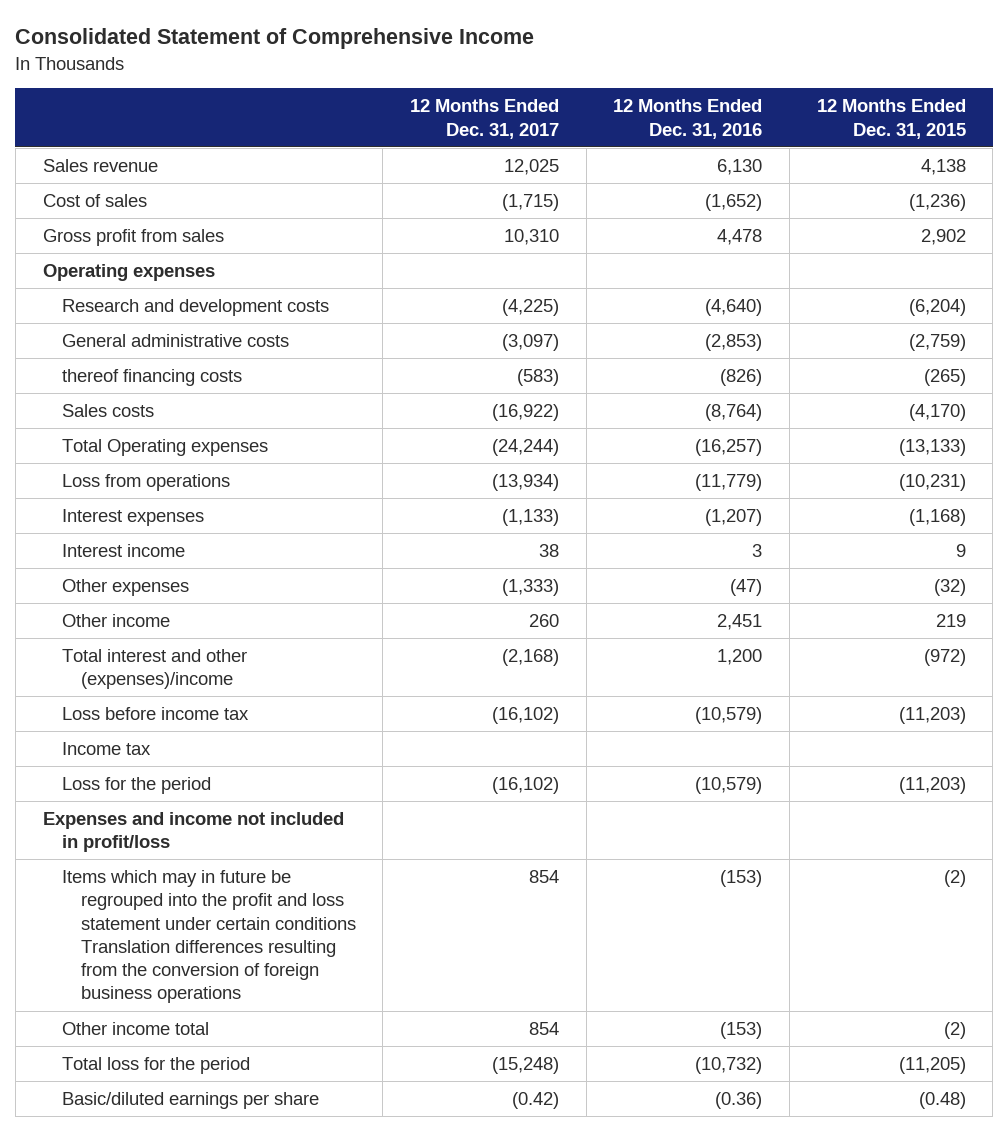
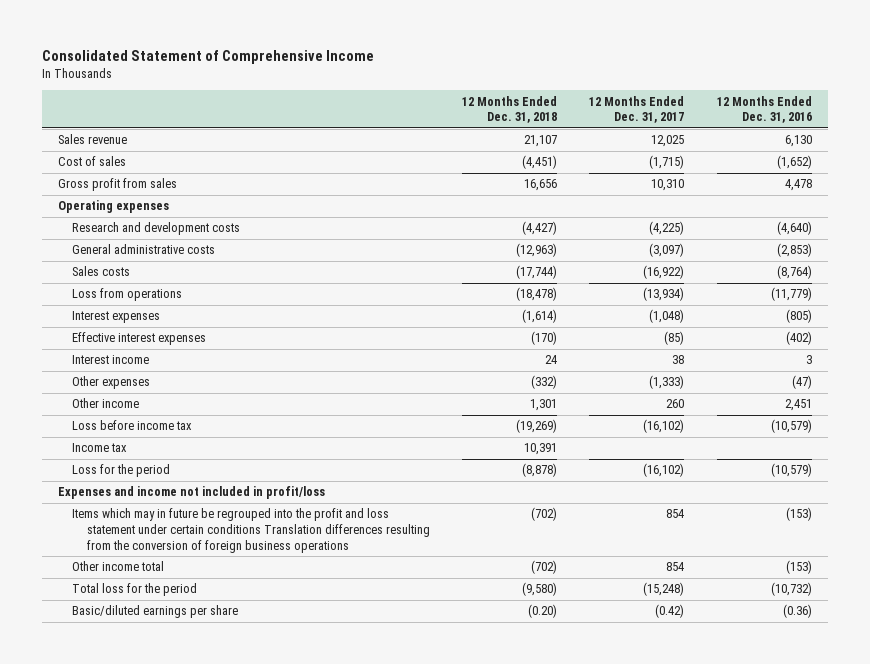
[816,99,966,139] 12 Months Ended Dec. 31, 2015 -> none
none -> [462,95,558,124] 12 Months Ended Dec. 31, 2018
[61,369,242,387] thereof financing costs -> none
[61,439,268,457] Total Operating expenses -> none
[501,509,559,527] (1,133) -> [649,309,685,324] (1,048)
[705,509,763,527] (1,207) -> [785,309,812,324] (805)
none -> [72,332,207,346] Effective interest expenses
[61,649,247,690] Total interest and other (expenses)/income -> none

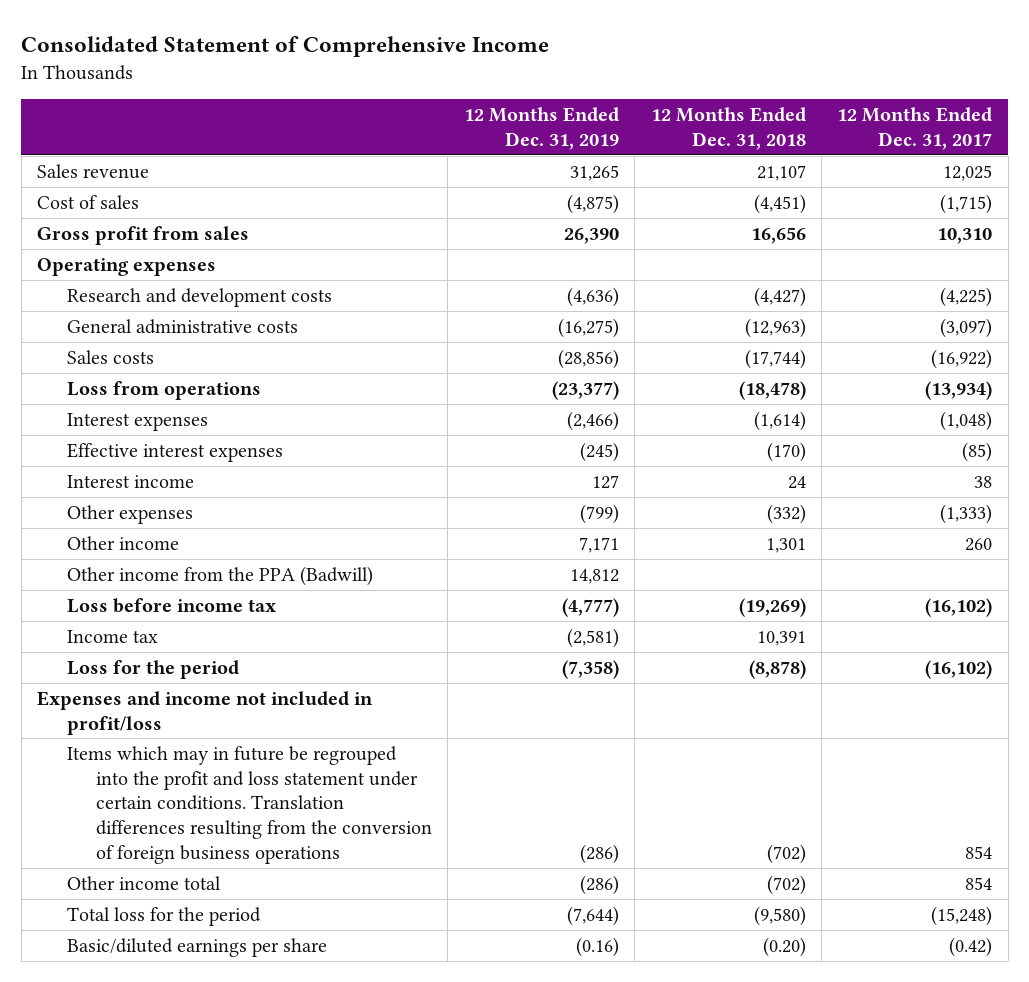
[716,95,812,124] 12 Months Ended Dec. 31, 2016 -> none
none -> [463,107,619,150] 12 Months Ended Dec. 31, 2019
none -> [66,565,373,586] Other income from the PPA (Badwill)
[72,508,430,553] Items which may in future be regrouped into the profit and loss statement under certain conditions Translation differences resulting from the conversion of foreign business operations -> [66,745,432,864] Items which may in future be regrouped into the profit and loss statement under certain conditions. Translation differences resulting from the conversion of foreign business operations

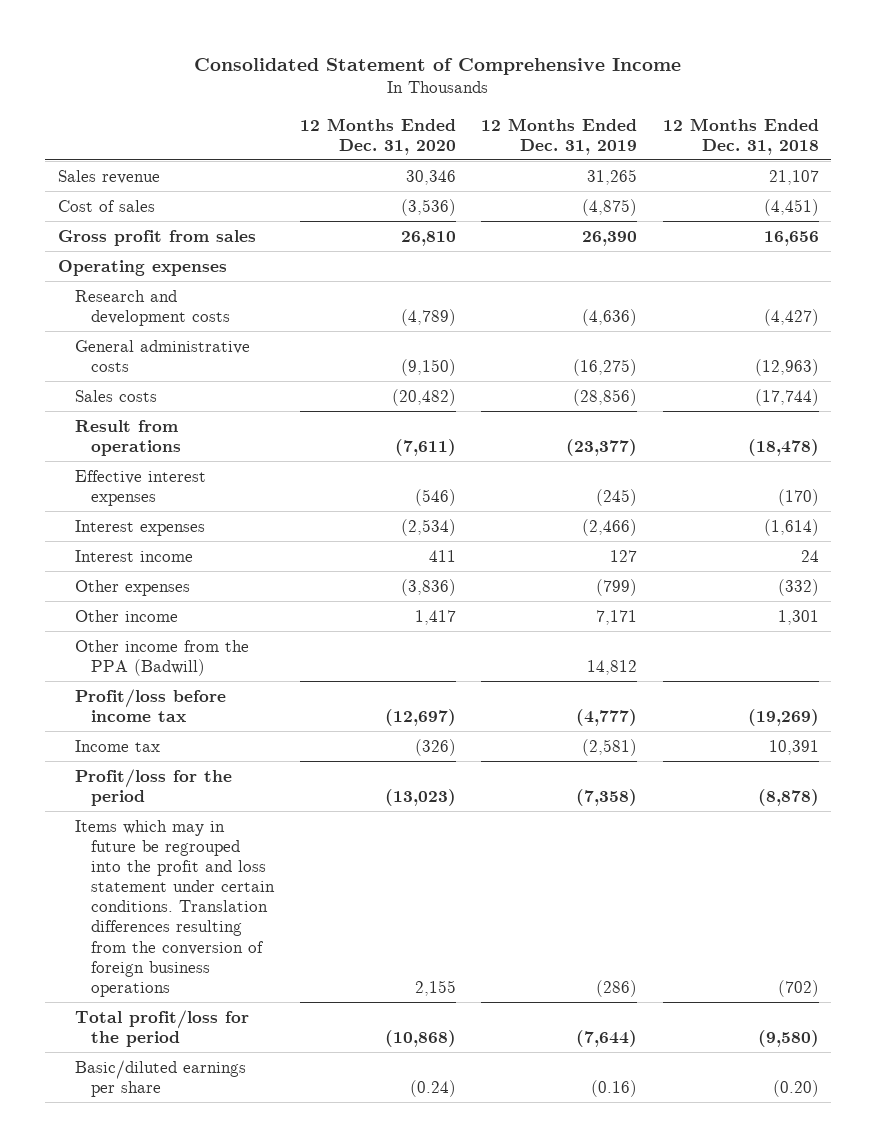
[837,107,993,150] 12 Months Ended Dec. 31, 2017 -> none
none -> [299,117,456,155] 12 Months Ended Dec. 31, 2020
[66,380,261,400] Loss from operations -> [74,419,182,456] Result from operations
[66,412,208,431] Interest expenses -> [74,519,205,536] Interest expenses
[66,597,277,613] Loss before income tax -> [74,688,226,722] Profit/loss before income tax
[37,690,374,735] Expenses and income not included in profit/loss -> none
[66,659,239,679] Loss for the period -> [74,768,232,806] Profit/loss for the period
[66,875,221,890] Other income total -> none
[66,906,261,926] Total loss for the period -> [74,1009,249,1047] Total profit/loss for the period

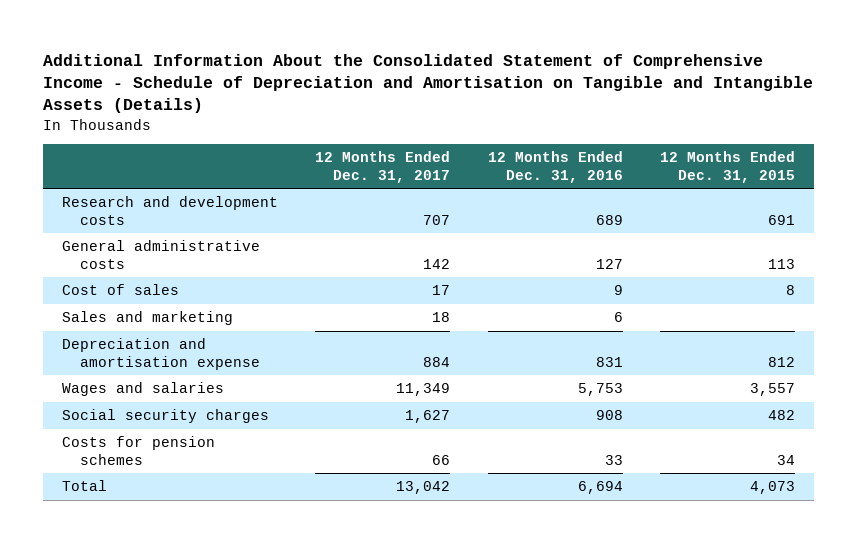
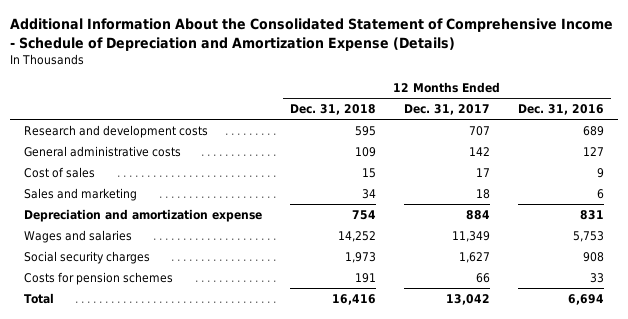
[43,53,814,114] Additional Information About the Consolidated Statement of Comprehensive Income - Schedule of Depreciation and Amortisation on Tangible and Intangible Assets (Details) -> [10,18,614,51] Additional Information About the Consolidated Statement of Comprehensive Income - Schedule of Depreciation and Amortization Expense (Details)
[660,151,796,183] 12 Months Ended Dec. 31, 2015 -> none
none -> [289,104,376,116] Dec. 31, 2018
[61,338,260,370] Depreciation and amortisation expense -> [24,209,263,223] Depreciation and amortization expense

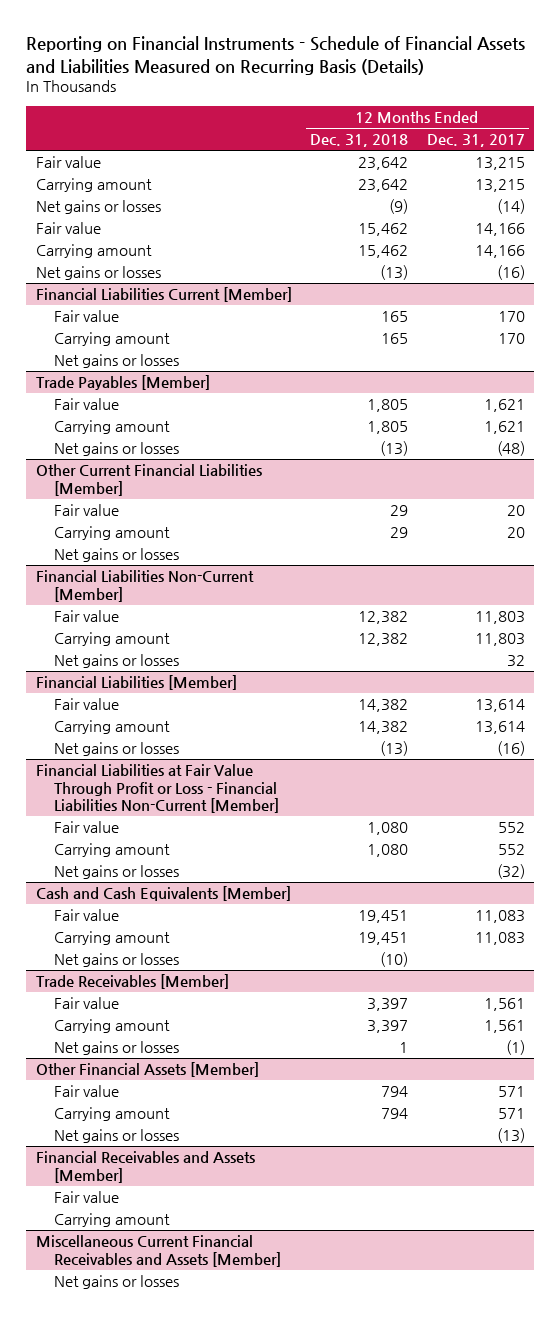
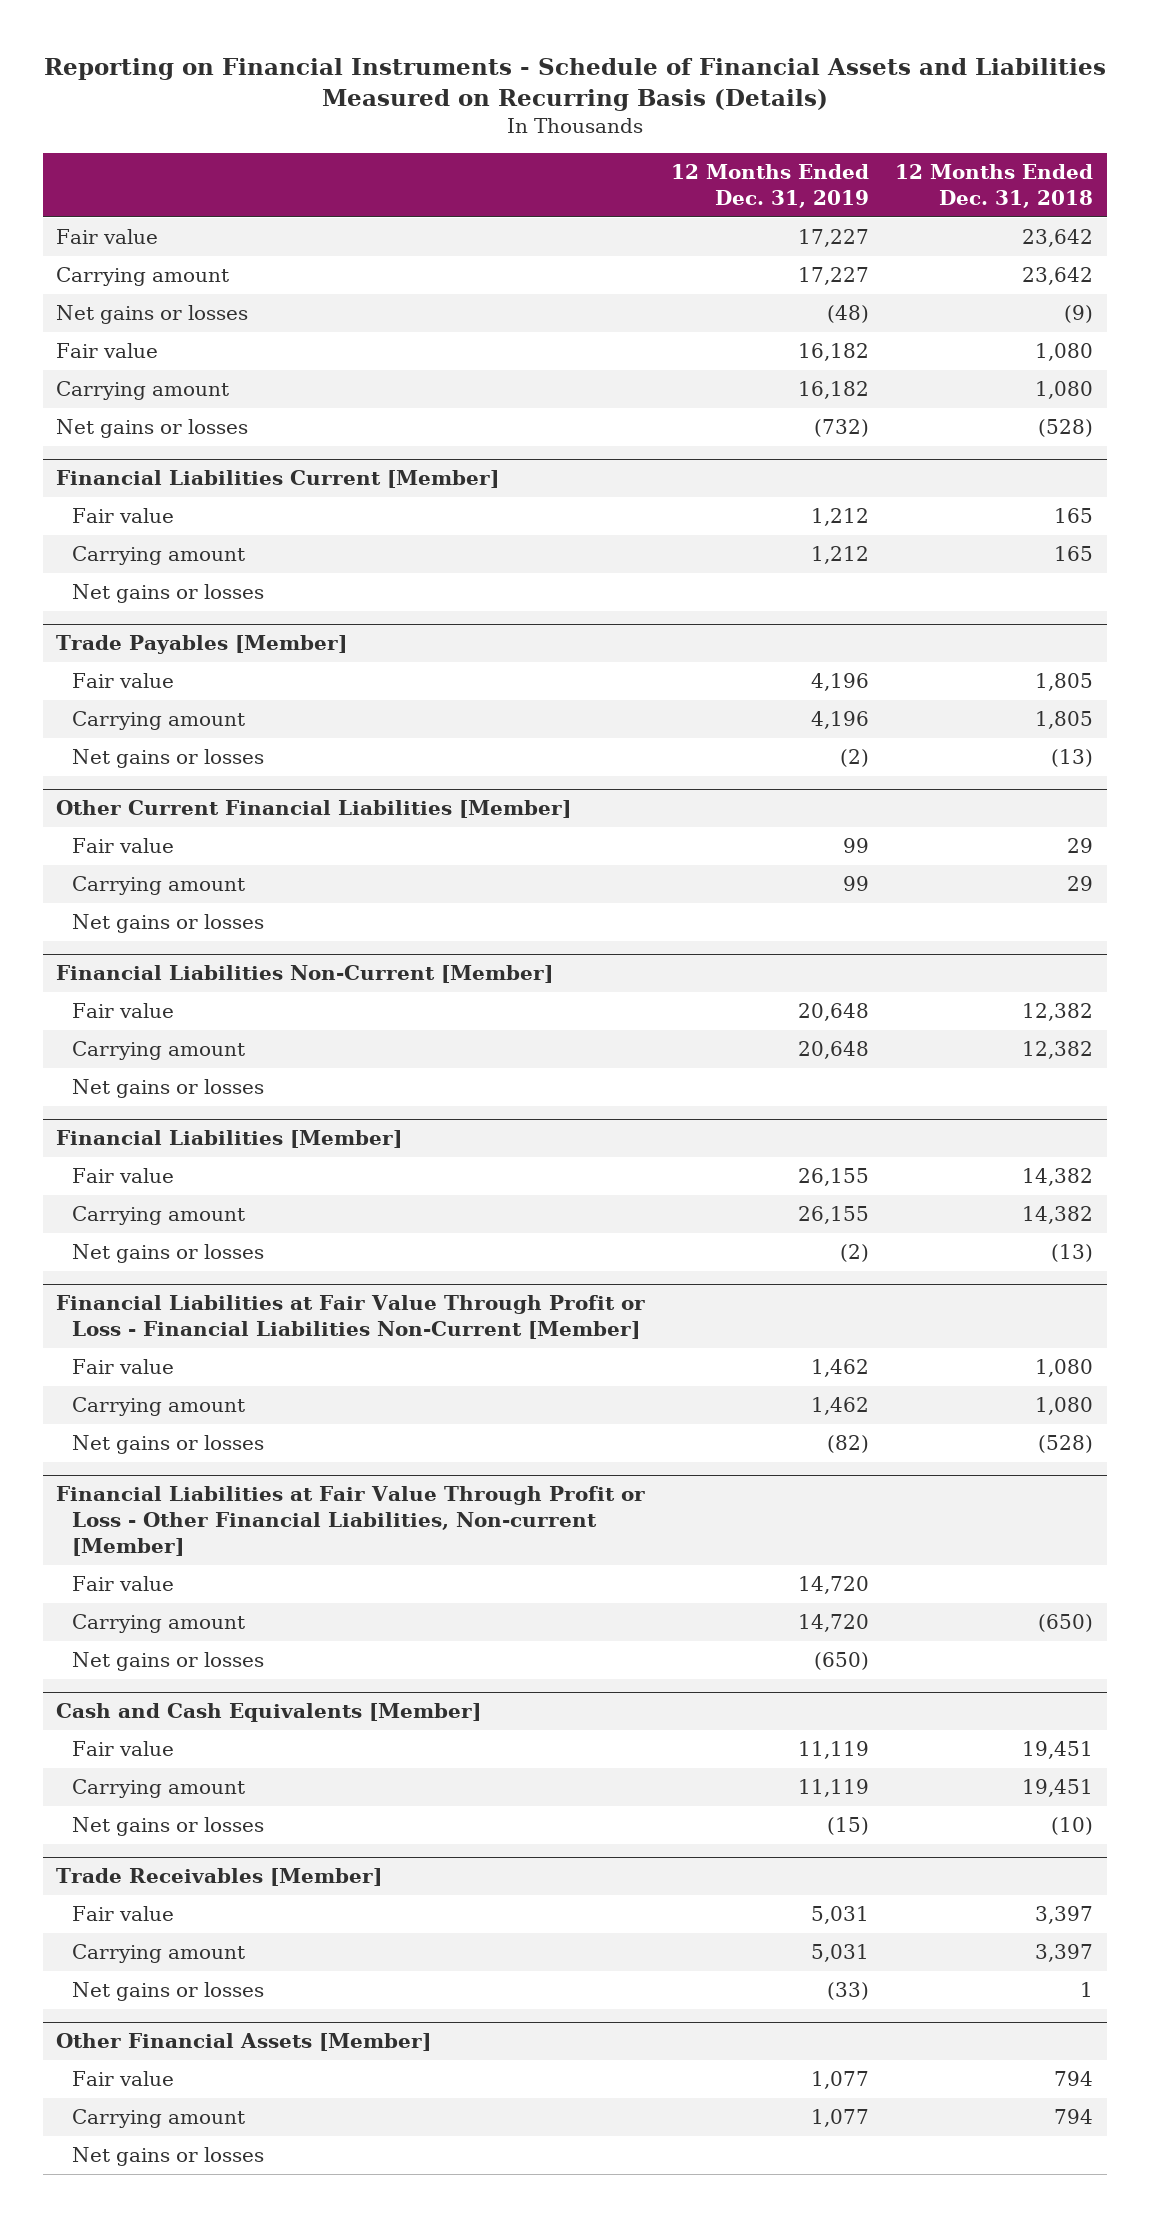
[426,134,525,148] Dec. 31, 2017 -> none
none -> [671,164,870,209] 12 Months Ended Dec. 31, 2019
[358,223,409,237] 15,462 -> [1035,343,1094,362] 1,080
[358,245,409,259] 15,462 -> [1035,381,1094,400] 1,080
[380,265,409,281] (13) -> [1038,419,1094,438] (528)
none -> [71,1435,264,1455] Net gains or losses
none -> [56,1486,646,1557] Financial Liabilities at Fair Value Through Profit or Loss - Other Financial Liabilities, Non-current [Member]
none -> [71,1576,174,1592] Fair value
none -> [71,1614,245,1634] Carrying amount
[35,1151,255,1183] Financial Receivables and Assets [Member] -> none
[54,1191,120,1204] Fair value -> none
[54,1213,171,1228] Carrying amount -> none
[35,1235,282,1267] Miscellaneous Current Financial Receivables and Assets [Member] -> none
[54,1275,180,1290] Net gains or losses -> none

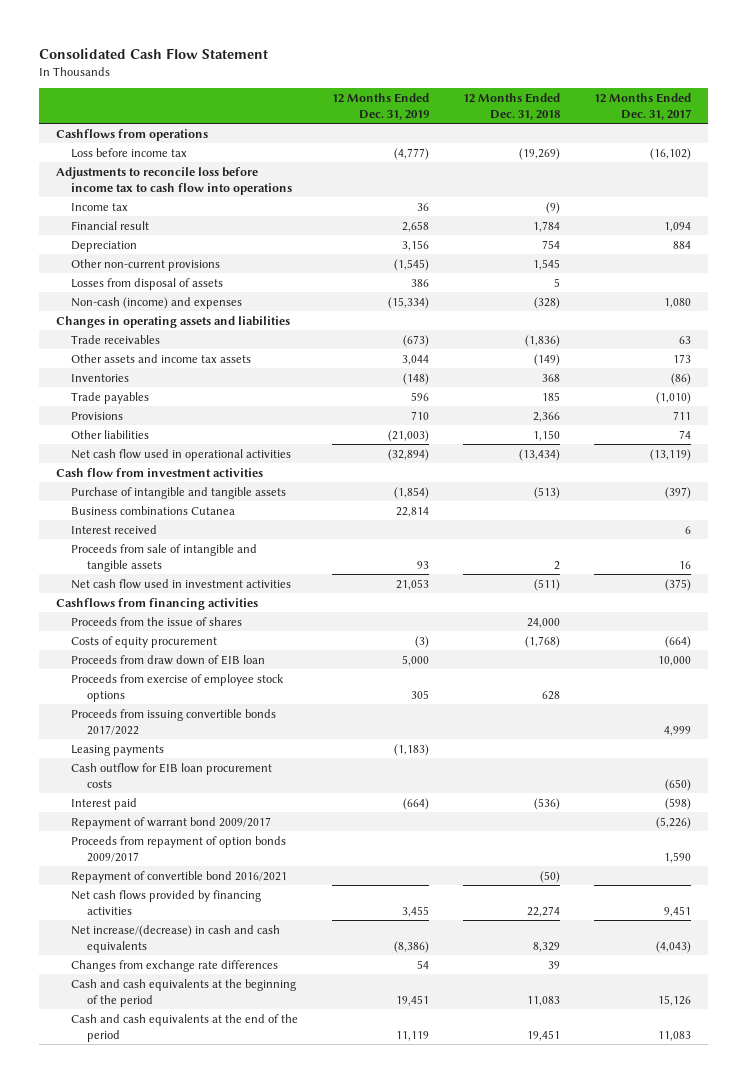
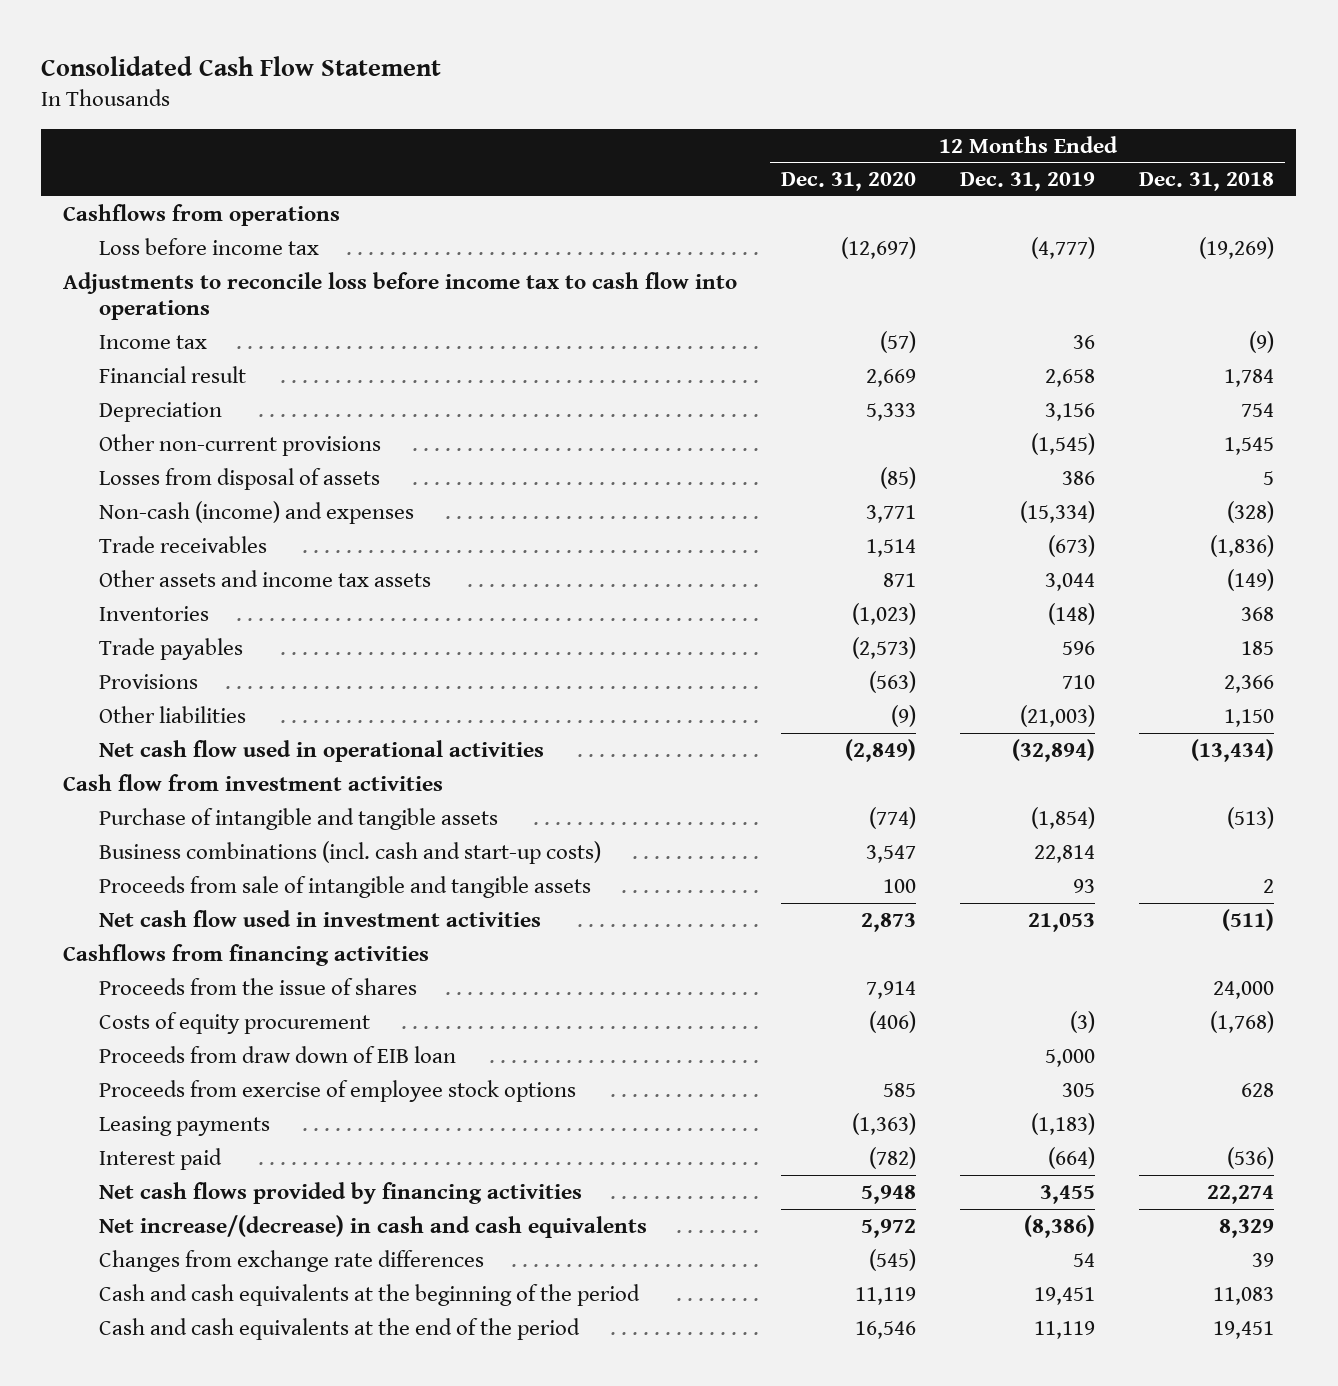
[593,92,691,120] 12 Months Ended Dec. 31, 2017 -> none
none -> [781,172,917,192] Dec. 31, 2020
[55,315,290,328] Changes in operating assets and liabilities -> none
[71,524,158,534] Interest received -> none
[71,505,236,515] Business combinations Cutanea -> [99,840,602,864] Business combinations (incl. cash and start-up costs)
[71,708,277,735] Proceeds from issuing convertible bonds 2017/2022 -> none
[71,762,273,788] Cash outflow for EIB loan procurement costs -> none
[71,816,272,829] Repayment of warrant bond 2009/2017 -> none
[71,835,287,862] Proceeds from repayment of option bonds 2009/2017 -> none
[71,870,288,883] Repayment of convertible bond 2016/2021 -> none

